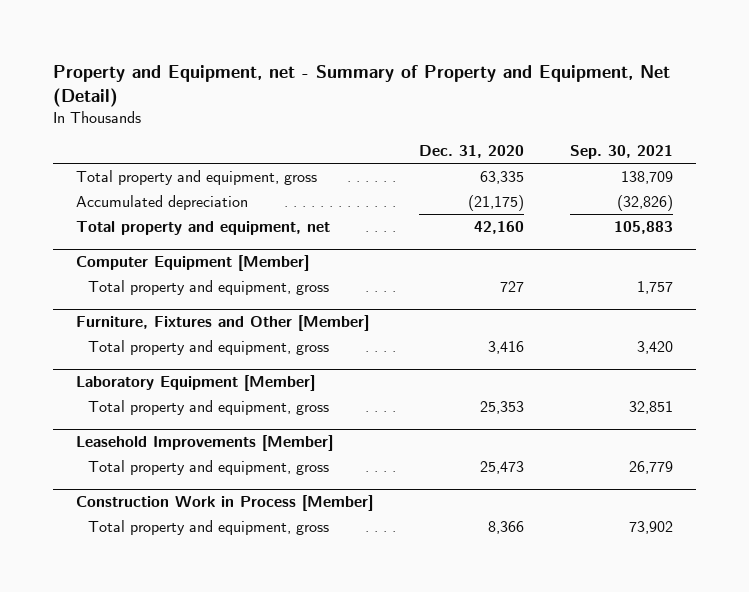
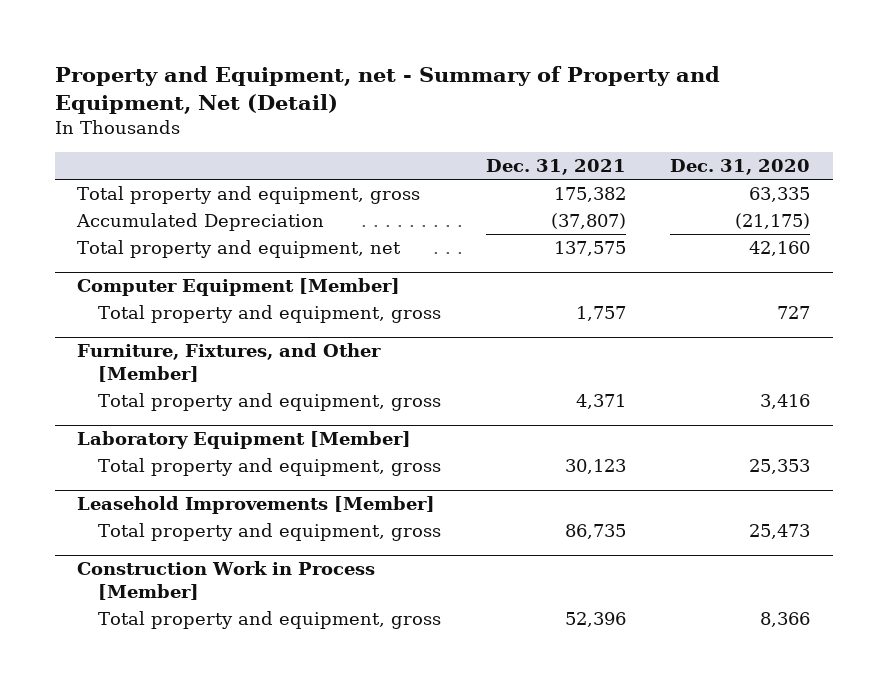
[569,145,673,160] Sep. 30, 2021 -> none
none -> [485,159,626,176] Dec. 31, 2021
[76,194,249,210] Accumulated depreciation -> [75,213,324,232] Accumulated Depreciation
[76,314,370,331] Furniture, Fixtures and Other [Member] -> [76,343,381,382] Furniture, Fixtures, and Other [Member]

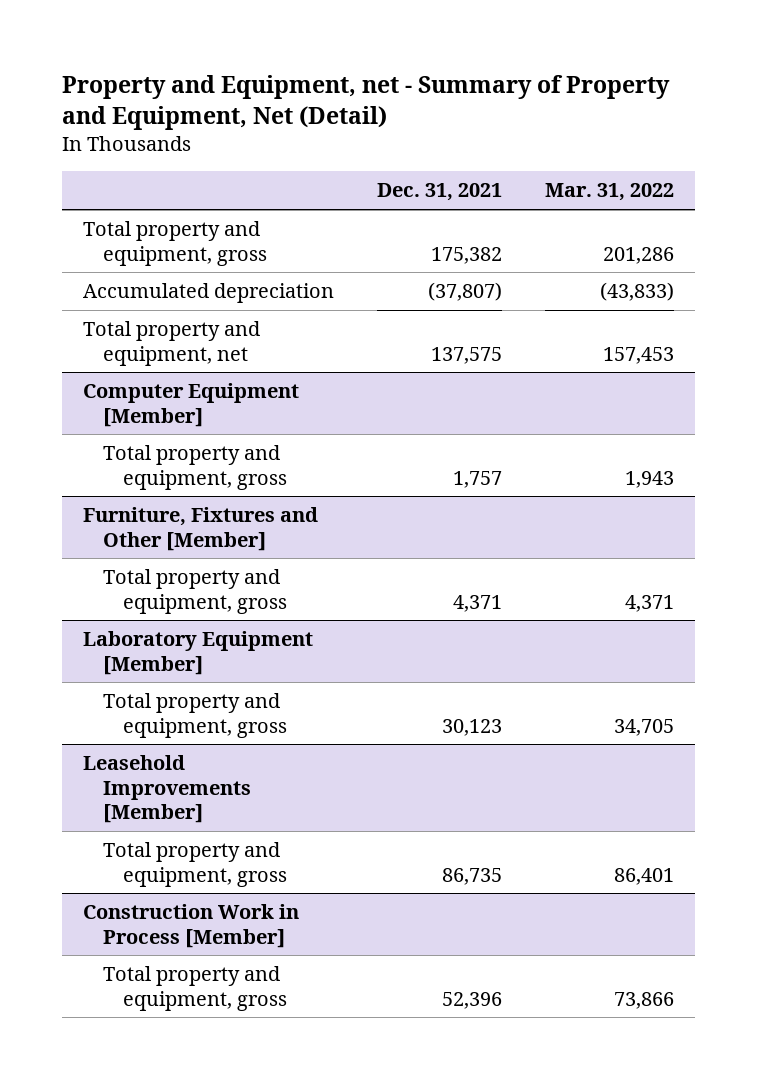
[670,159,811,176] Dec. 31, 2020 -> none
none -> [544,183,674,202] Mar. 31, 2022
[75,213,324,232] Accumulated Depreciation -> [83,283,335,304] Accumulated depreciation
[76,343,381,382] Furniture, Fixtures, and Other [Member] -> [83,507,319,551] Furniture, Fixtures and Other [Member]

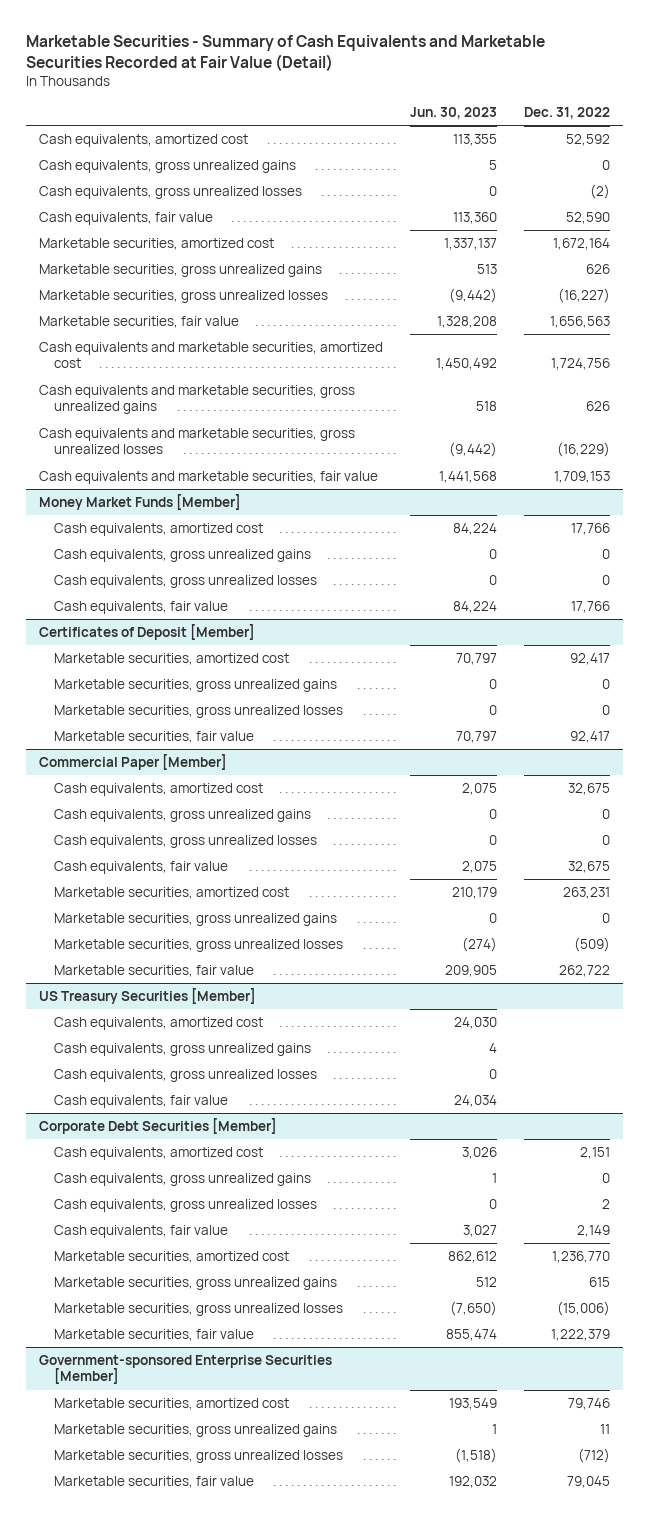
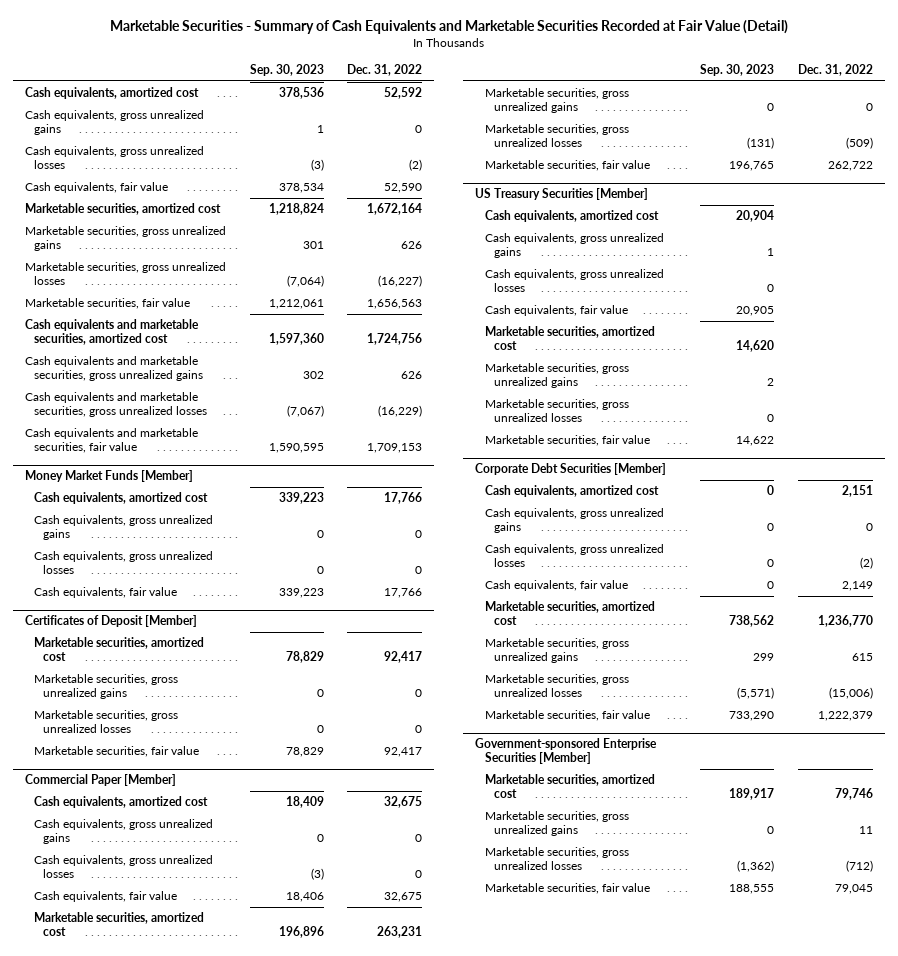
[409,107,497,120] Jun. 30, 2023 -> none
none -> [249,64,324,77] Sep. 30, 2023
none -> [484,326,655,351] Marketable securities, amortized cost
none -> [484,363,629,389] Marketable securities, gross unrealized gains
none -> [484,399,629,423] Marketable securities, gross unrealized losses
none -> [484,435,650,447] Marketable securities, fair value
[601,1199,610,1210] 2 -> [859,557,873,570] (2)

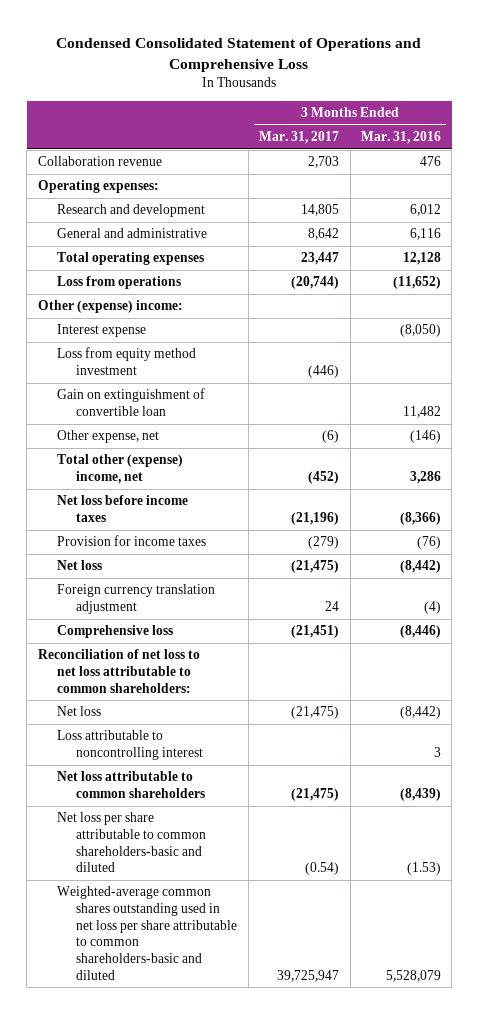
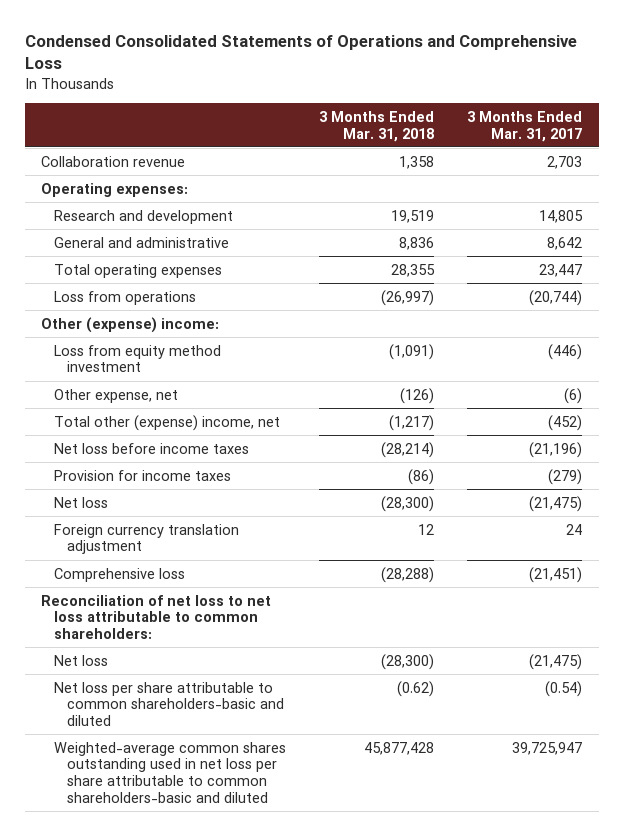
[56,37,422,72] Condensed Consolidated Statement of Operations and Comprehensive Loss -> [24,35,577,70] Condensed Consolidated Statements of Operations and Comprehensive Loss
[360,130,441,144] Mar. 31, 2016 -> none
none -> [319,110,435,142] 3 Months Ended Mar. 31, 2018
[56,324,146,338] Interest expense -> none
[56,388,205,417] Gain on extinguishment of convertible loan -> none
[56,730,204,761] Loss attributable to noncontrolling interest -> none
[56,771,206,799] Net loss attributable to common shareholders -> none

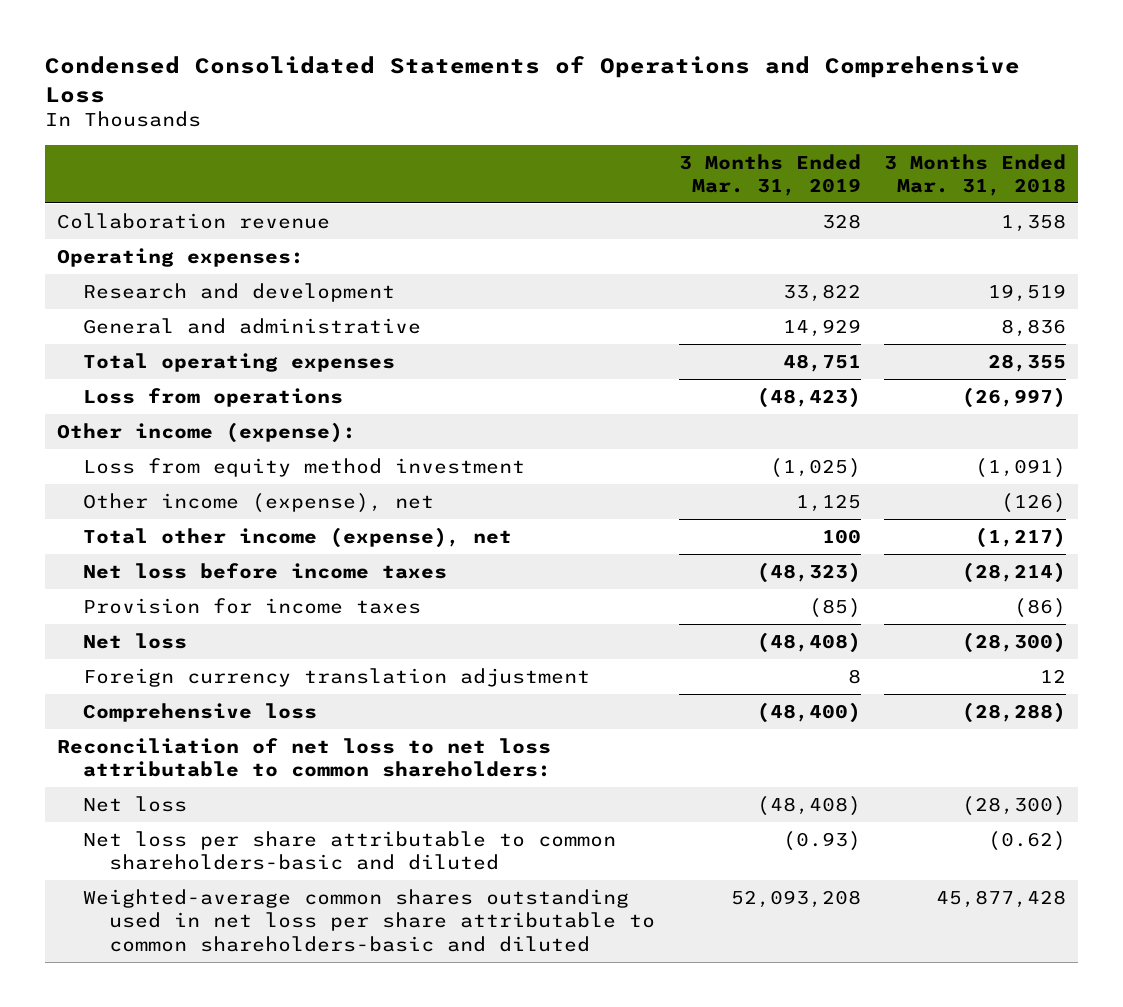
[467,110,583,142] 3 Months Ended Mar. 31, 2017 -> none
none -> [678,153,861,196] 3 Months Ended Mar. 31, 2019
[41,316,220,333] Other (expense) income: -> [56,421,356,443] Other income (expense):
[54,388,179,403] Other expense, net -> [82,492,434,513] Other income (expense), net
[54,414,281,431] Total other (expense) income, net -> [82,526,512,548] Total other income (expense), net

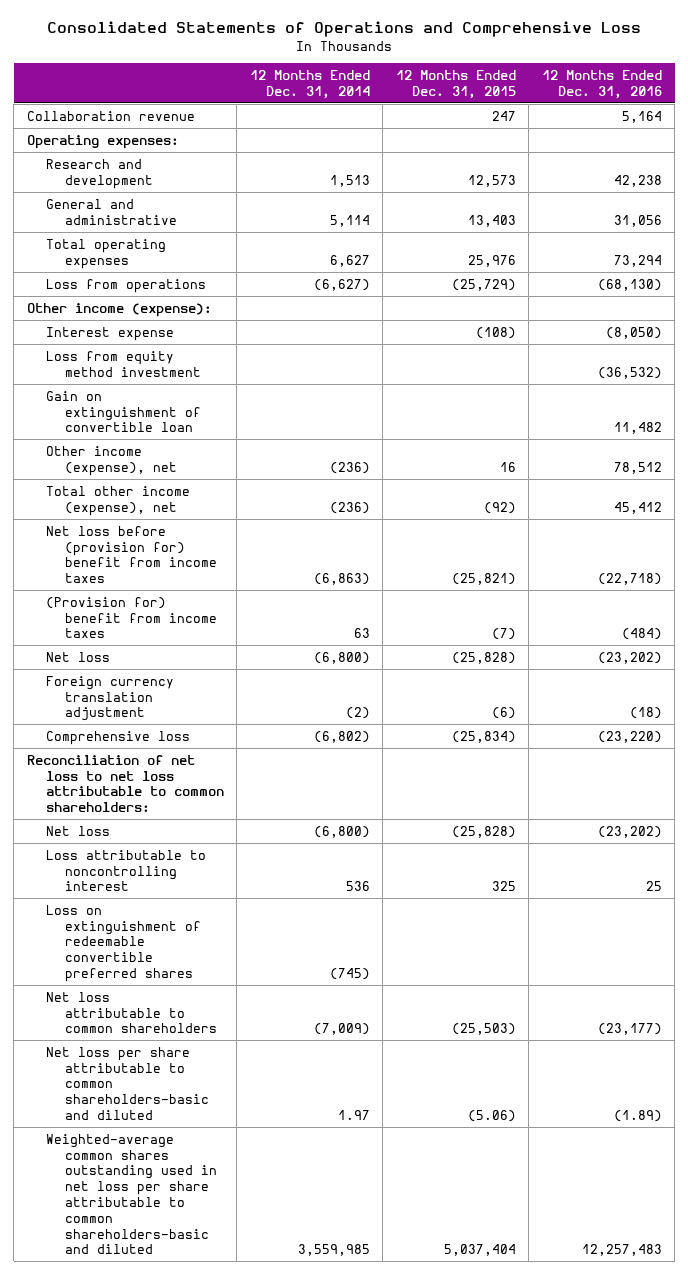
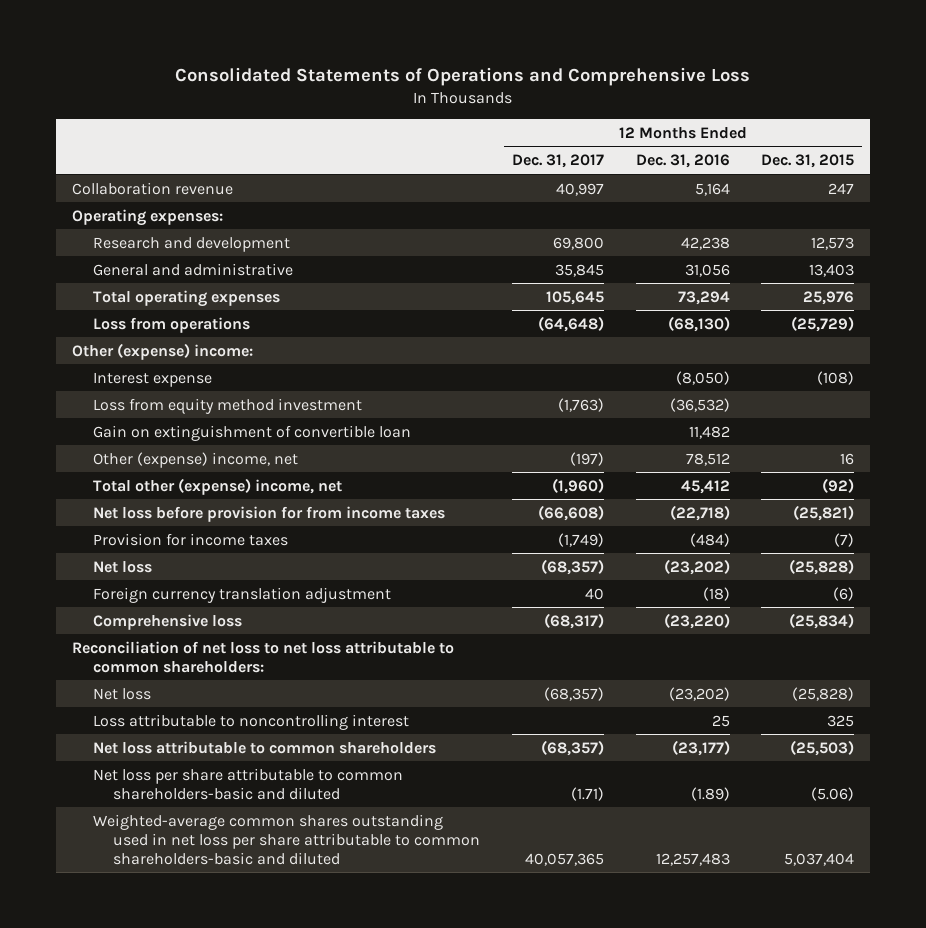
[249,70,370,99] 12 Months Ended Dec. 31, 2014 -> none
none -> [512,154,605,169] Dec. 31, 2017
[26,302,212,317] Other income (expense): -> [71,342,253,360] Other (expense) income:
[45,445,177,476] Other income (expense), net -> [92,451,298,468] Other (expense) income, net
[45,485,190,516] Total other income (expense), net -> [92,477,342,495] Total other (expense) income, net
[45,525,217,584] Net loss before (provision for) benefit from income taxes -> [92,505,445,522] Net loss before provision for from income taxes
[45,596,217,639] (Provision for) benefit from income taxes -> [92,532,288,546] Provision for income taxes
[45,904,201,982] Loss on extinguishment of redeemable convertible preferred shares -> none

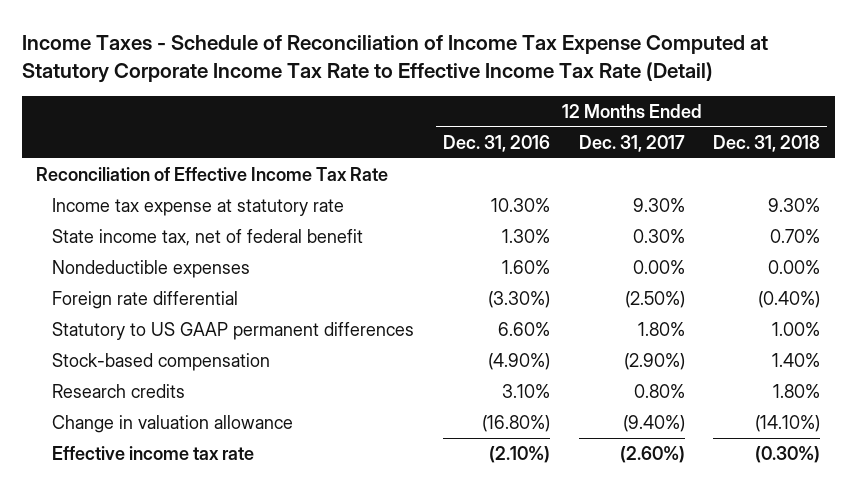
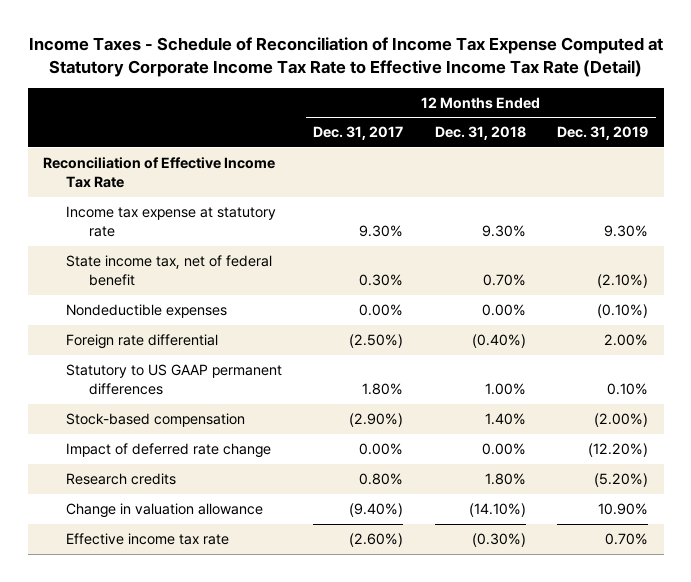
[442,134,550,152] Dec. 31, 2016 -> none
none -> [556,126,648,141] Dec. 31, 2019
none -> [66,442,272,458] Impact of deferred rate change

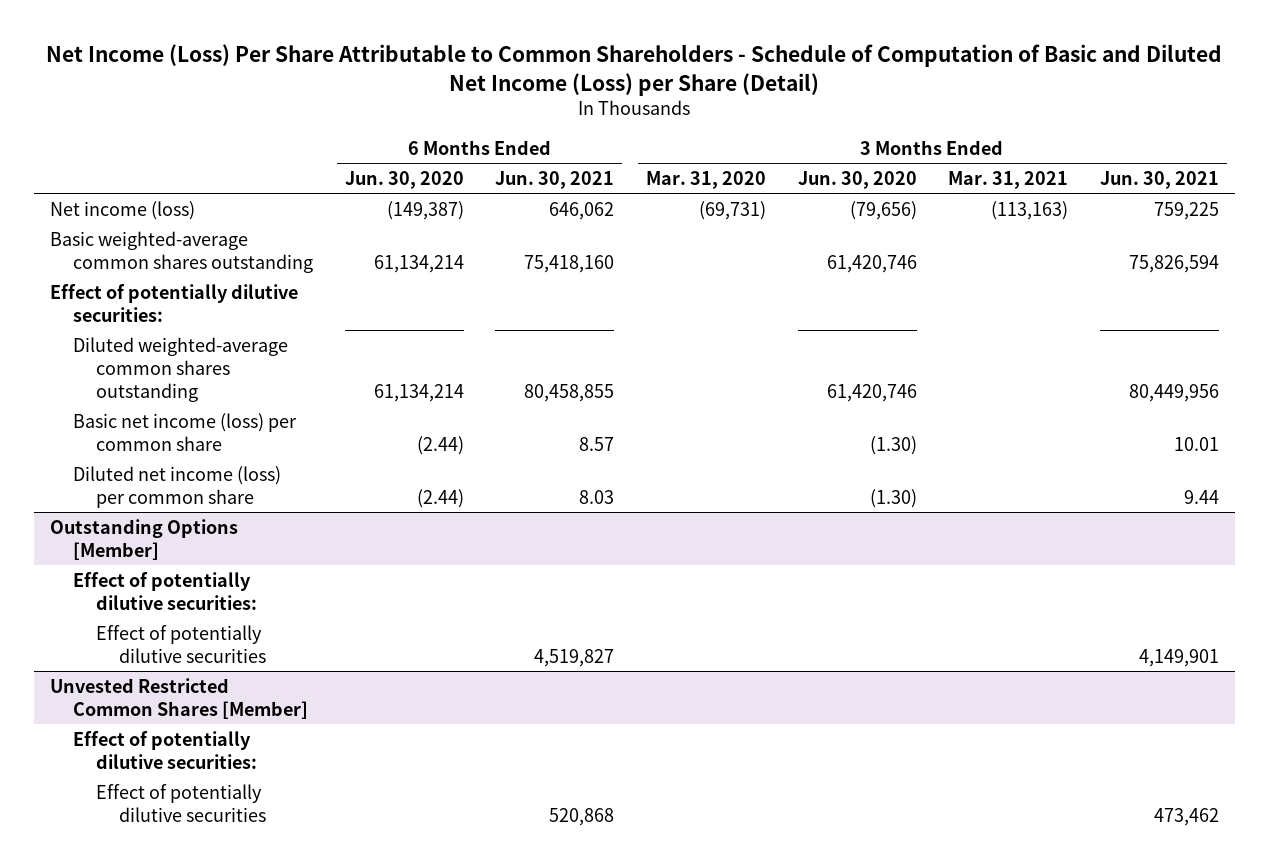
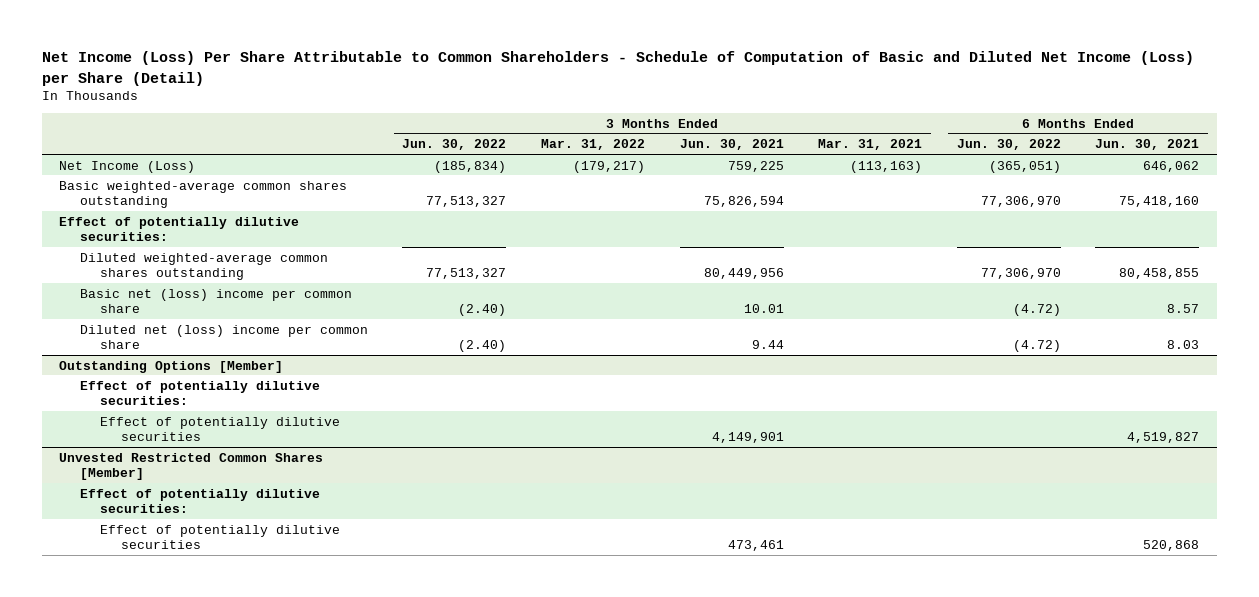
[344,170,464,189] Jun. 30, 2020 -> none
[645,170,766,189] Mar. 31, 2020 -> none
[797,170,917,189] Jun. 30, 2020 -> none
none -> [402,139,507,151] Jun. 30, 2022
none -> [541,139,646,151] Mar. 31, 2022
none -> [956,139,1061,151] Jun. 30, 2022
[50,200,196,220] Net income (loss) -> [59,160,196,173] Net Income (Loss)
[73,412,298,451] Basic net income (loss) per common share -> [79,288,352,313] Basic net (loss) income per common share
[73,465,282,508] Diluted net income (loss) per common share -> [79,324,368,349] Diluted net (loss) income per common share
[1153,807,1219,826] 473,462 -> [727,539,784,551] 473,461

